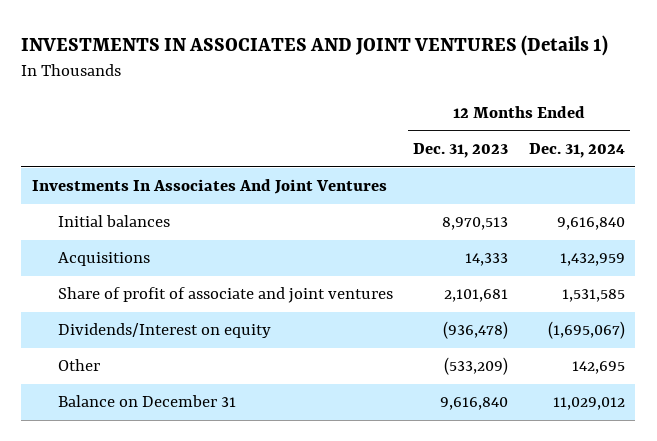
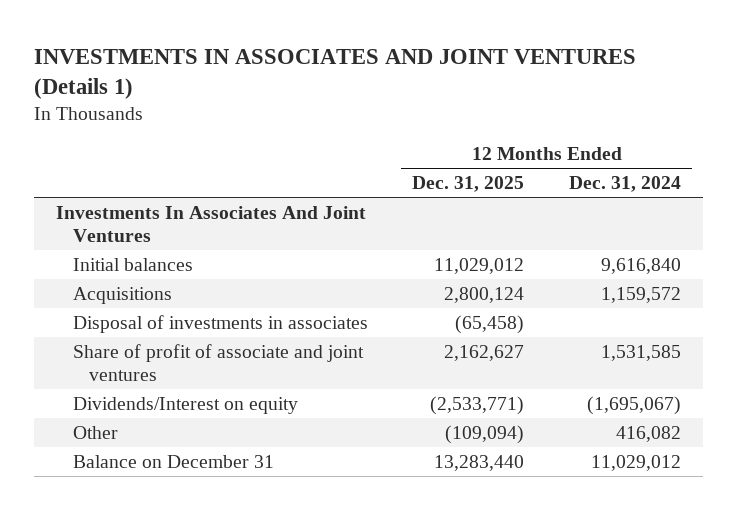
[413,142,509,158] Dec. 31, 2023 -> none
none -> [412,176,525,193] Dec. 31, 2025
[559,253,625,267] 1,432,959 -> [600,286,681,303] 1,159,572
none -> [72,314,368,333] Disposal of investments in associates
[571,361,625,375] 142,695 -> [615,425,681,442] 416,082

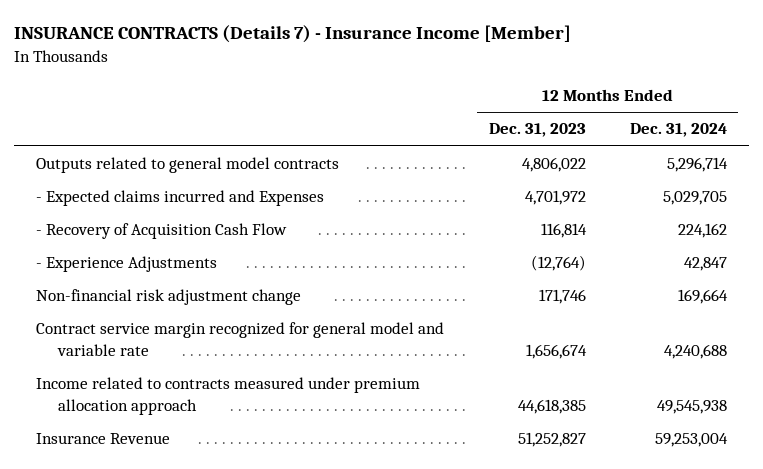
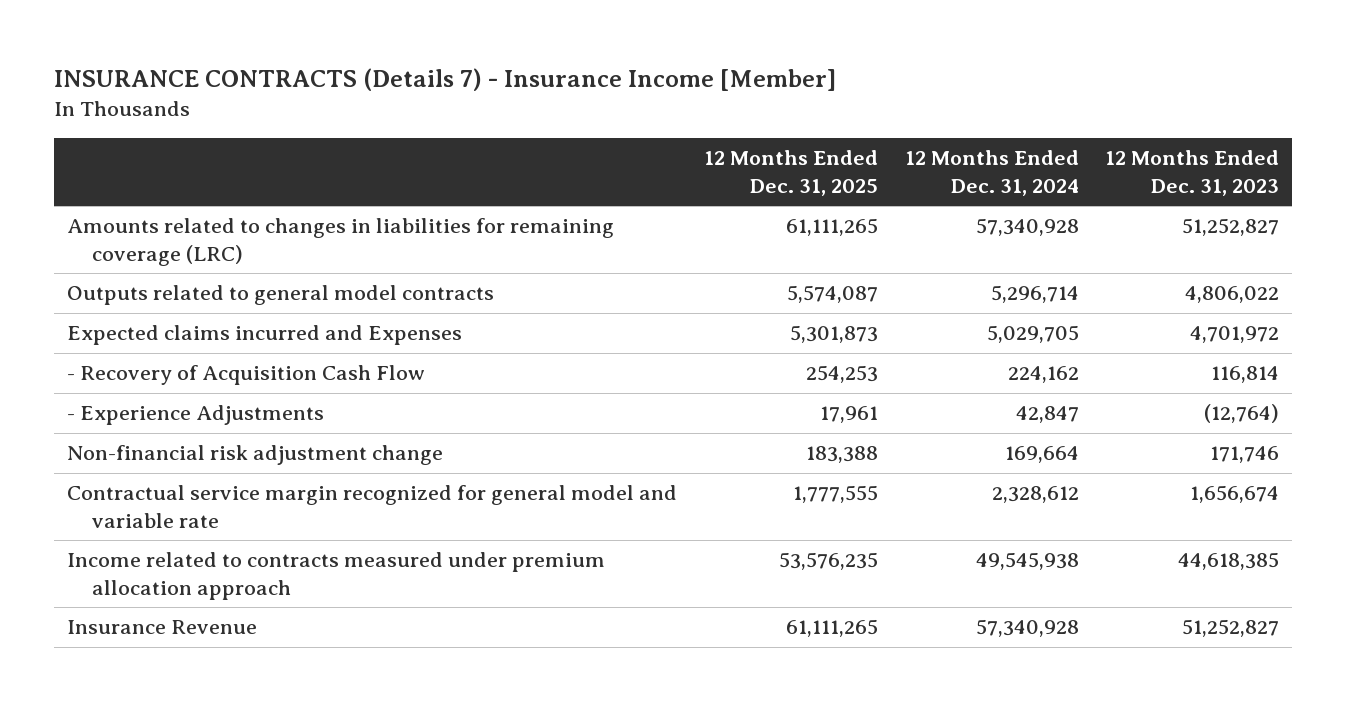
none -> [703,150,878,196] 12 Months Ended Dec. 31, 2025
none -> [67,218,615,266] Amounts related to changes in liabilities for remaining coverage (LRC)
[35,190,324,207] - Expected claims incurred and Expenses -> [67,325,463,346] Expected claims incurred and Expenses
[35,322,444,356] Contract service margin recognized for general model and variable rate -> [67,485,678,528] Contractual service margin recognized for general model and variable rate
[664,343,728,359] 4,240,688 -> [991,486,1079,504] 2,328,612
[655,433,729,448] 59,253,004 -> [975,619,1079,638] 57,340,928

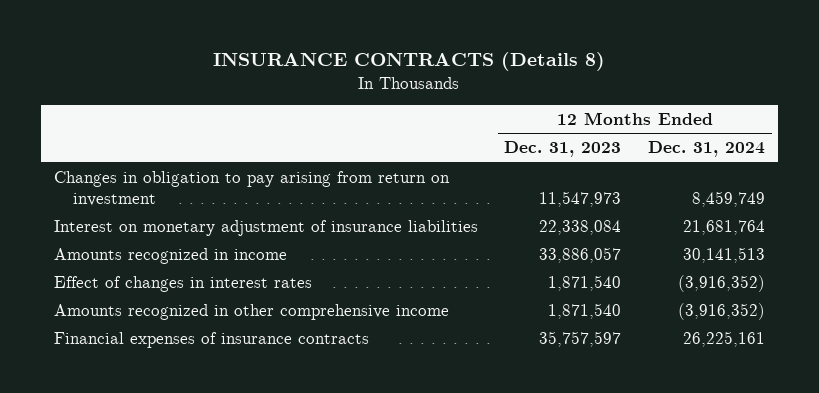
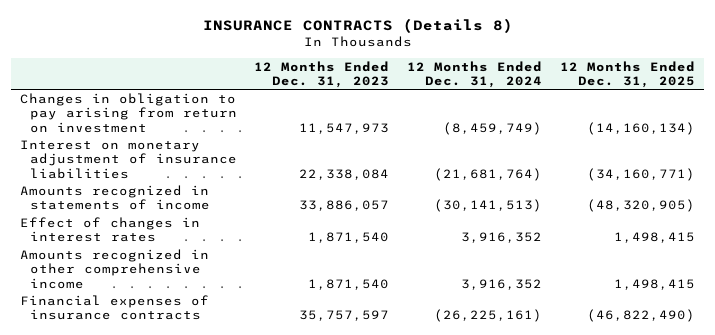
none -> [559,60,695,88] 12 Months Ended Dec. 31, 2025
[691,190,765,207] 8,459,749 -> [443,121,543,135] (8,459,749)
[682,219,765,235] 21,681,764 -> [434,167,543,181] (21,681,764)
[53,247,287,264] Amounts recognized in income -> [20,184,210,211] Amounts recognized in statements of income
[682,246,765,263] 30,141,513 -> [434,199,543,213] (30,141,513)
[677,274,765,292] (3,916,352) -> [461,232,543,244] 3,916,352
[677,302,765,320] (3,916,352) -> [461,278,543,290] 3,916,352
[682,330,765,347] 26,225,161 -> [434,309,543,323] (26,225,161)

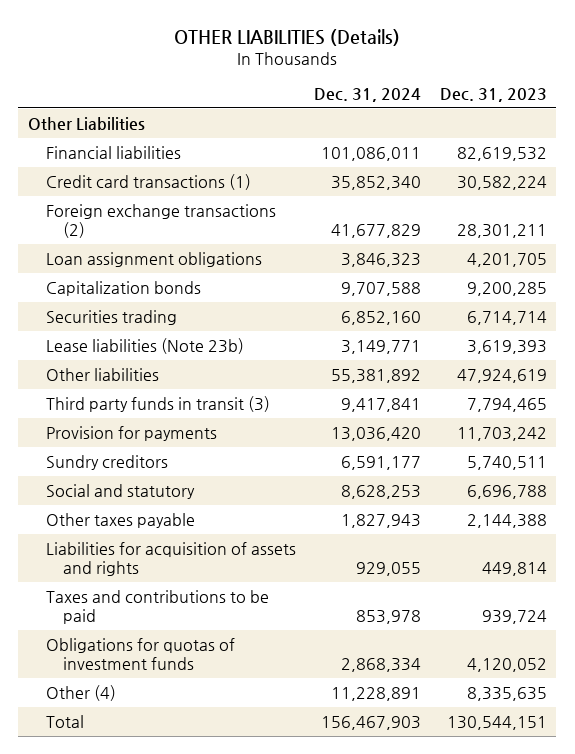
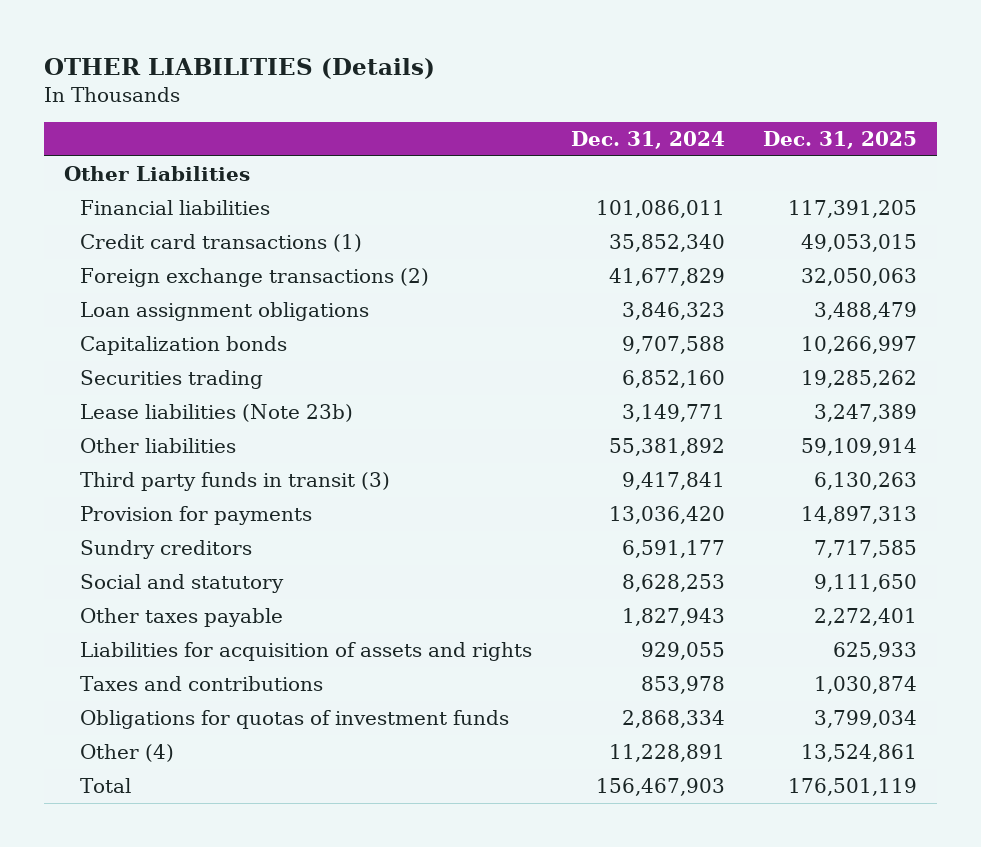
[440,88,548,103] Dec. 31, 2023 -> none
none -> [763,130,918,149] Dec. 31, 2025
[45,589,269,624] Taxes and contributions to be paid -> [80,676,324,692] Taxes and contributions

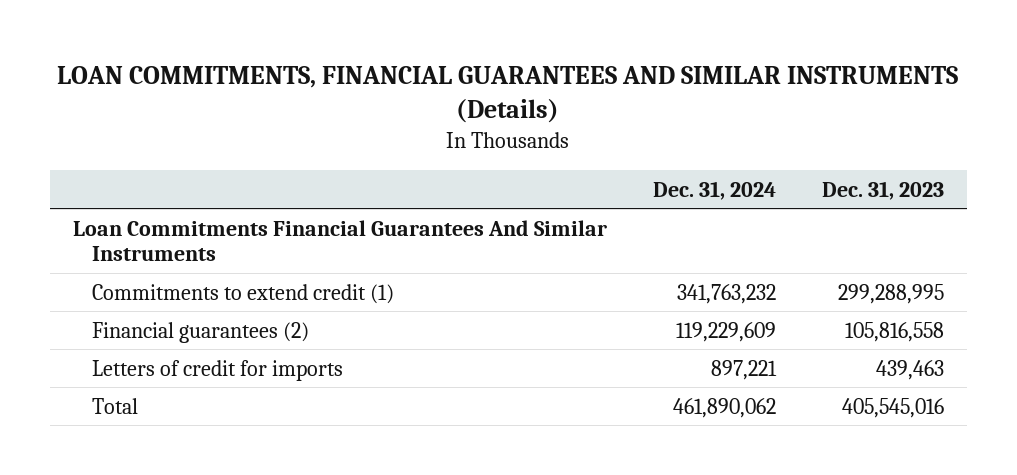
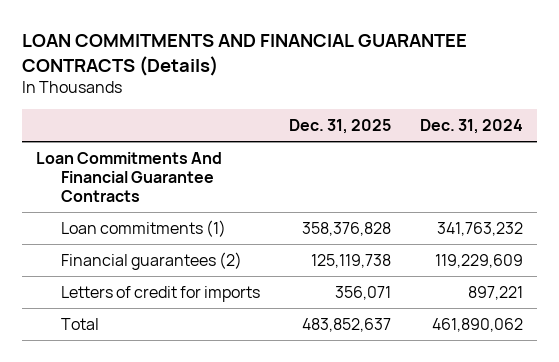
[57,66,959,124] LOAN COMMITMENTS, FINANCIAL GUARANTEES AND SIMILAR INSTRUMENTS (Details) -> [21,33,467,76] LOAN COMMITMENTS AND FINANCIAL GUARANTEE CONTRACTS (Details)
[821,180,944,200] Dec. 31, 2023 -> none
none -> [288,119,391,135] Dec. 31, 2025
[72,219,607,262] Loan Commitments Financial Guarantees And Similar Instruments -> none
none -> [36,151,223,203] Loan Commitments And Financial Guarantee Contracts
[92,283,395,304] Commitments to extend credit (1) -> [61,219,227,237] Loan commitments (1)

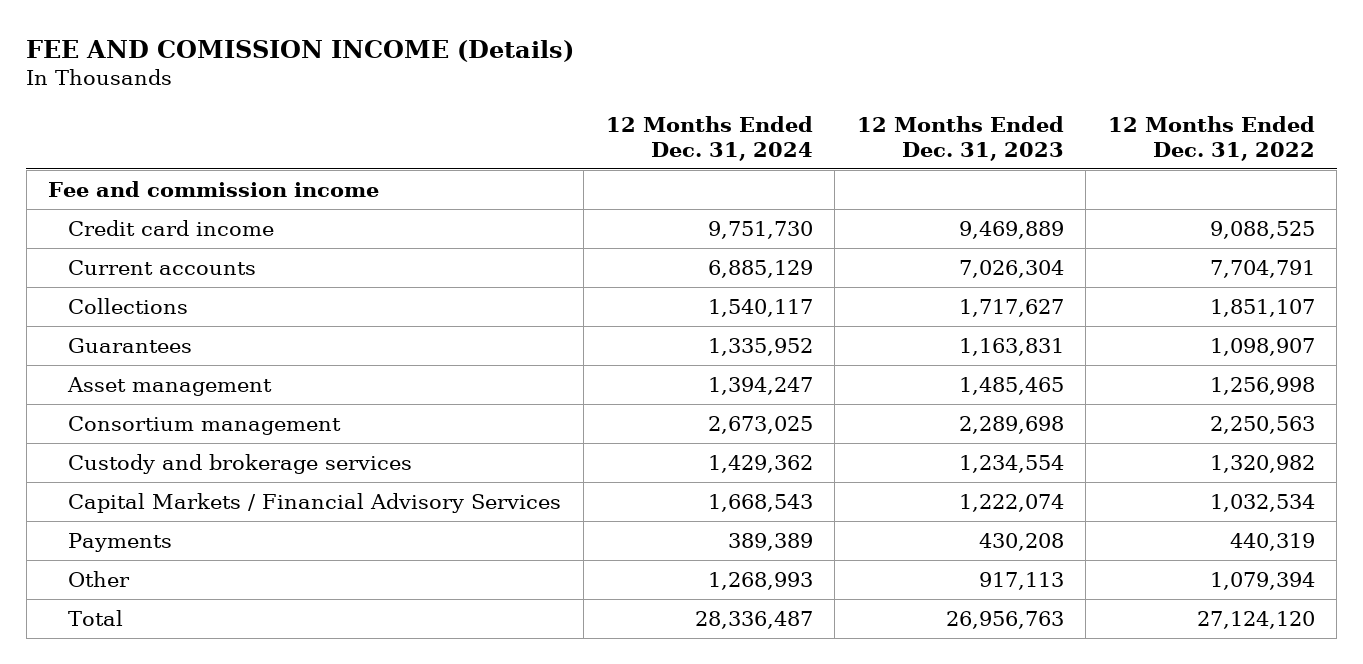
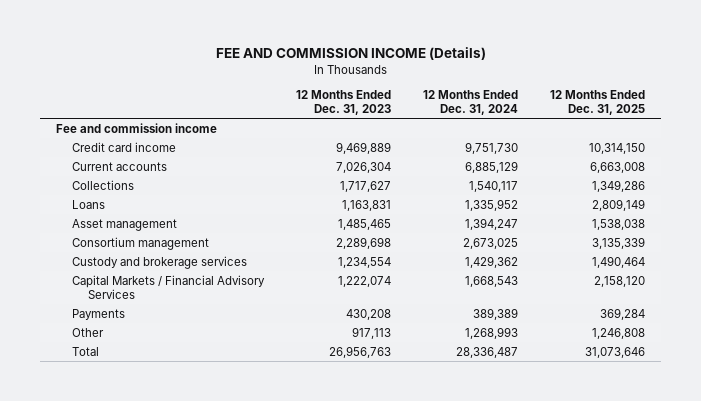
[26,39,575,62] FEE AND COMISSION INCOME (Details) -> [215,46,486,60] FEE AND COMMISSION INCOME (Details)
[1107,116,1315,161] 12 Months Ended Dec. 31, 2022 -> none
none -> [550,89,646,116] 12 Months Ended Dec. 31, 2025
[68,337,193,353] Guarantees -> [72,199,106,209] Loans

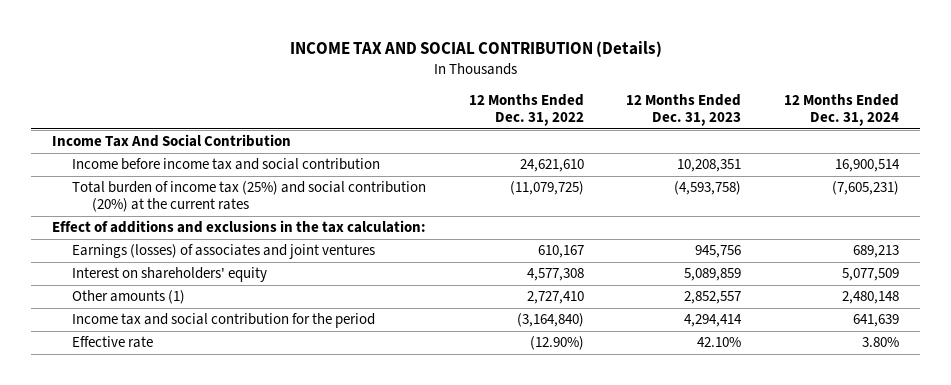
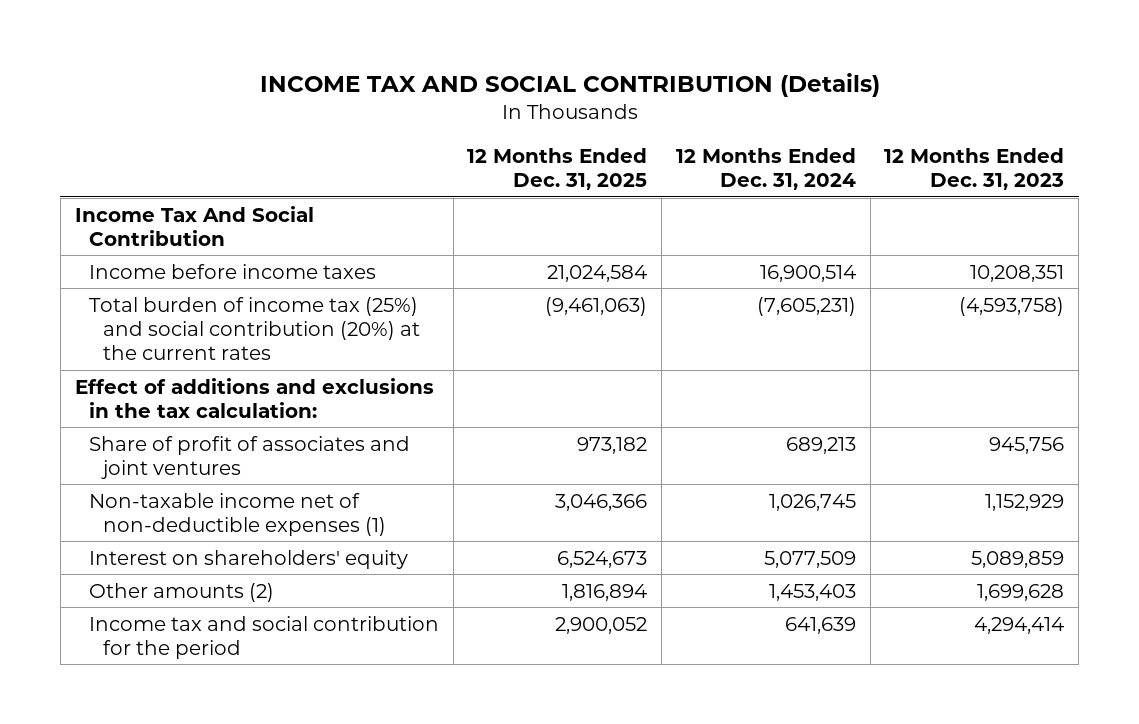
[468,94,584,127] 12 Months Ended Dec. 31, 2022 -> none
none -> [467,147,648,190] 12 Months Ended Dec. 31, 2025
[71,158,380,171] Income before income tax and social contribution -> [88,263,376,279] Income before income taxes
[71,244,375,260] Earnings (losses) of associates and joint ventures -> [88,435,410,479] Share of profit of associates and joint ventures
none -> [88,492,387,536] Non-taxable income net of non-deductible expenses (1)
[71,290,185,305] Other amounts (1) -> [88,582,274,602] Other amounts (2)
[684,291,742,305] 2,852,557 -> [977,583,1065,601] 1,699,628
[841,291,899,305] 2,480,148 -> [768,583,856,601] 1,453,403
[71,336,153,349] Effective rate -> none

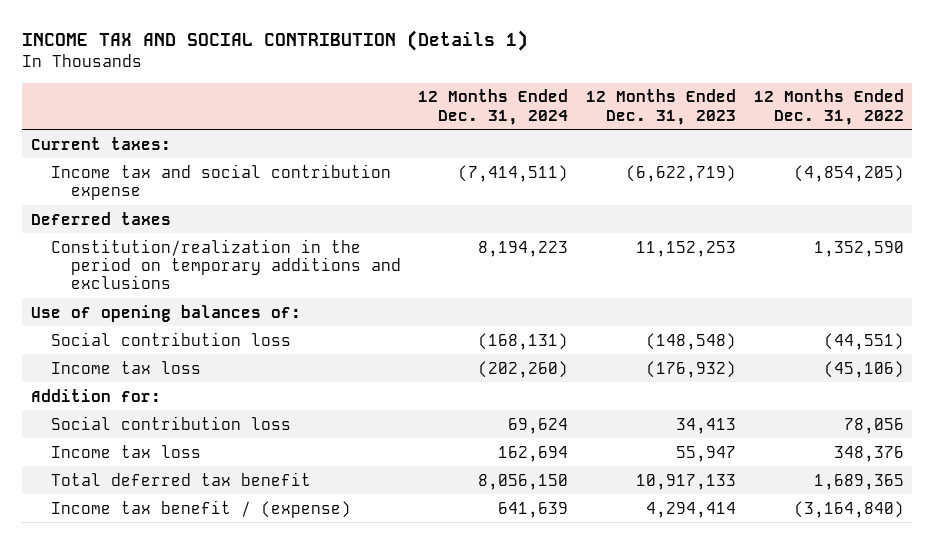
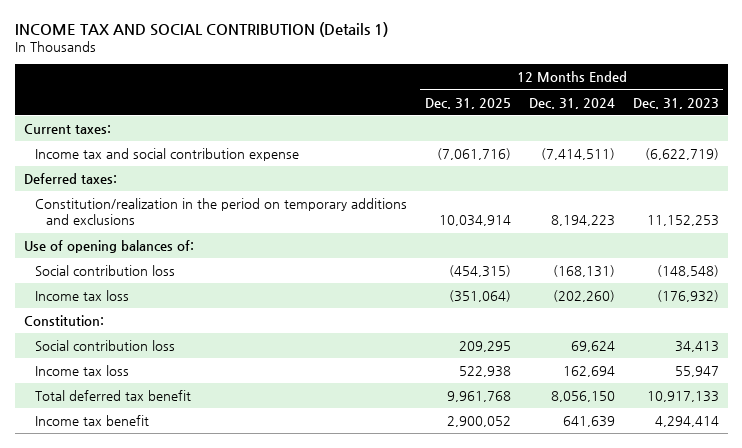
[753,89,904,125] 12 Months Ended Dec. 31, 2022 -> none
none -> [424,97,511,109] Dec. 31, 2025
[31,211,172,225] Deferred taxes -> [23,173,117,185] Deferred taxes:
[31,388,162,402] Addition for: -> none
none -> [23,315,104,327] Constitution:
[50,499,351,518] Income tax benefit / (expense) -> [34,415,149,427] Income tax benefit

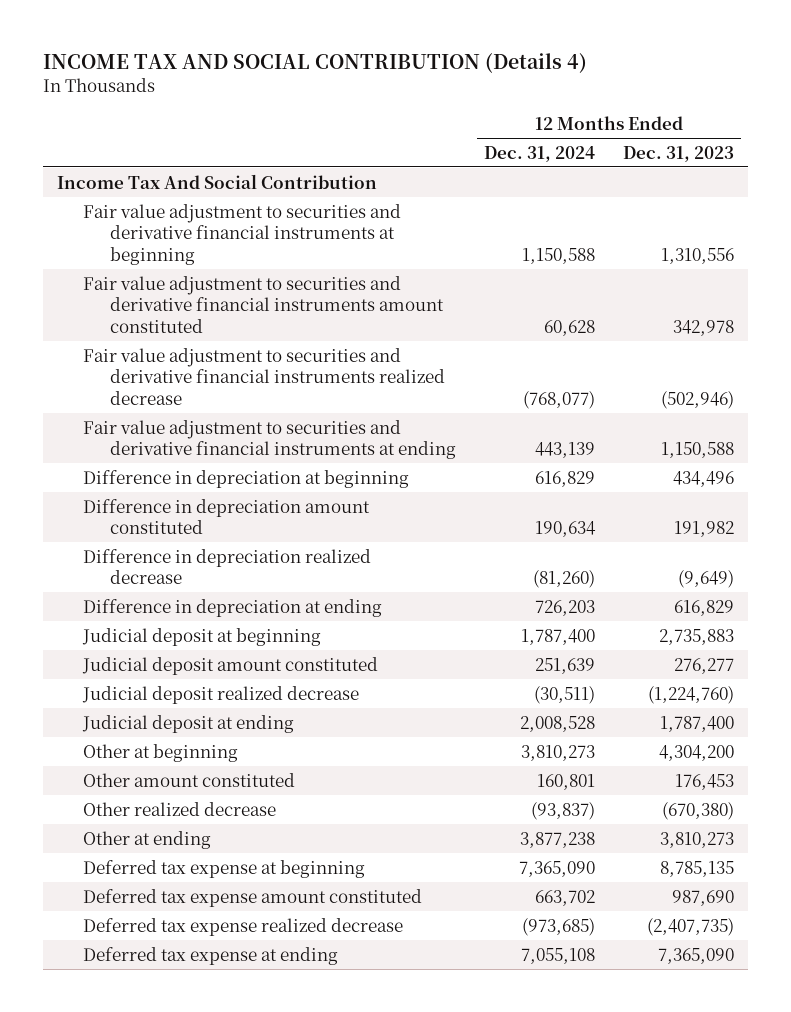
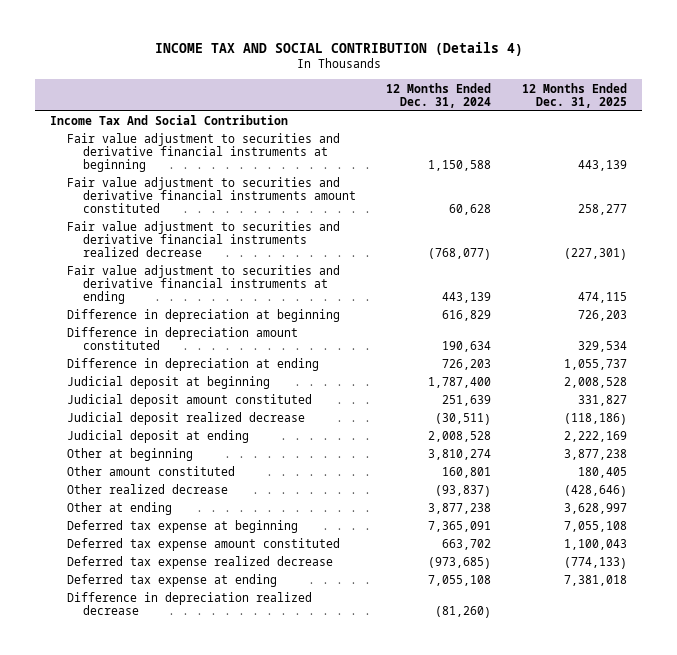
[623,145,735,162] Dec. 31, 2023 -> none
none -> [521,82,627,108] 12 Months Ended Dec. 31, 2025
[520,744,595,761] 3,810,273 -> [428,449,492,461] 3,810,274
[518,860,595,877] 7,365,090 -> [428,521,492,533] 7,365,091
[83,548,372,585] Difference in depreciation realized decrease -> [66,592,312,616] Difference in depreciation realized decrease

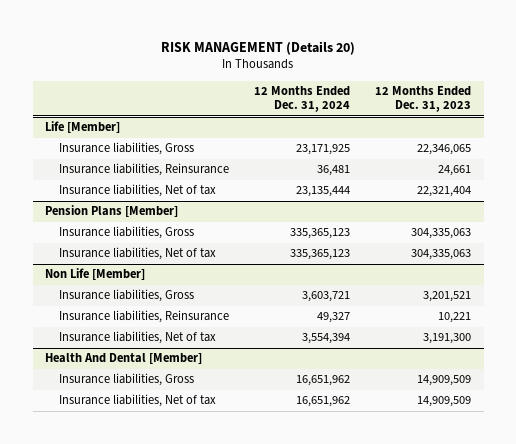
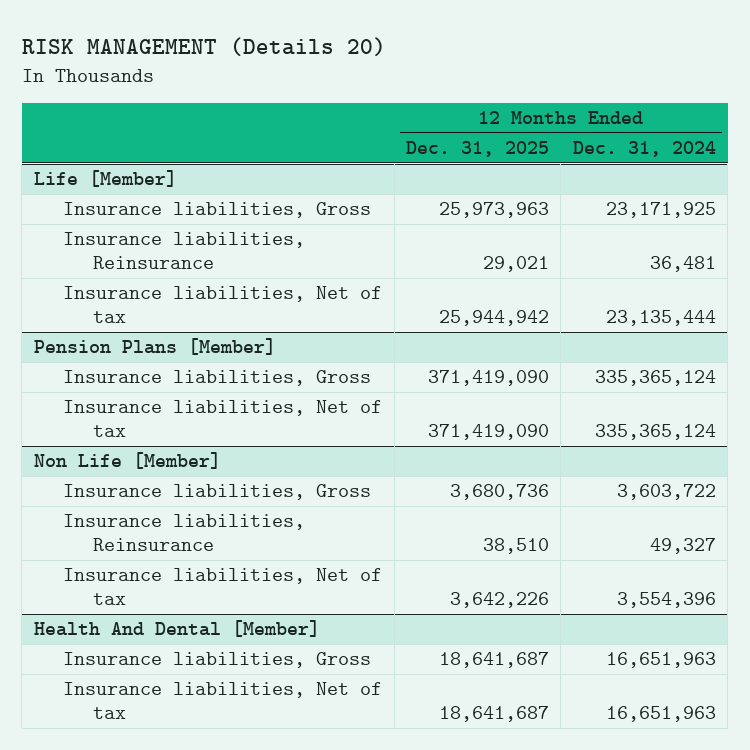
[375,86,472,113] 12 Months Ended Dec. 31, 2023 -> none
none -> [406,141,550,158] Dec. 31, 2025
[290,228,351,240] 335,365,123 -> [594,370,716,387] 335,365,124
[290,249,351,261] 335,365,123 -> [594,424,716,441] 335,365,124
[302,291,351,303] 3,603,721 -> [616,484,716,501] 3,603,722
[302,333,351,345] 3,554,394 -> [616,592,716,609] 3,554,396
[296,375,351,387] 16,651,962 -> [605,652,716,669] 16,651,963
[296,396,351,408] 16,651,962 -> [605,706,716,723] 16,651,963

